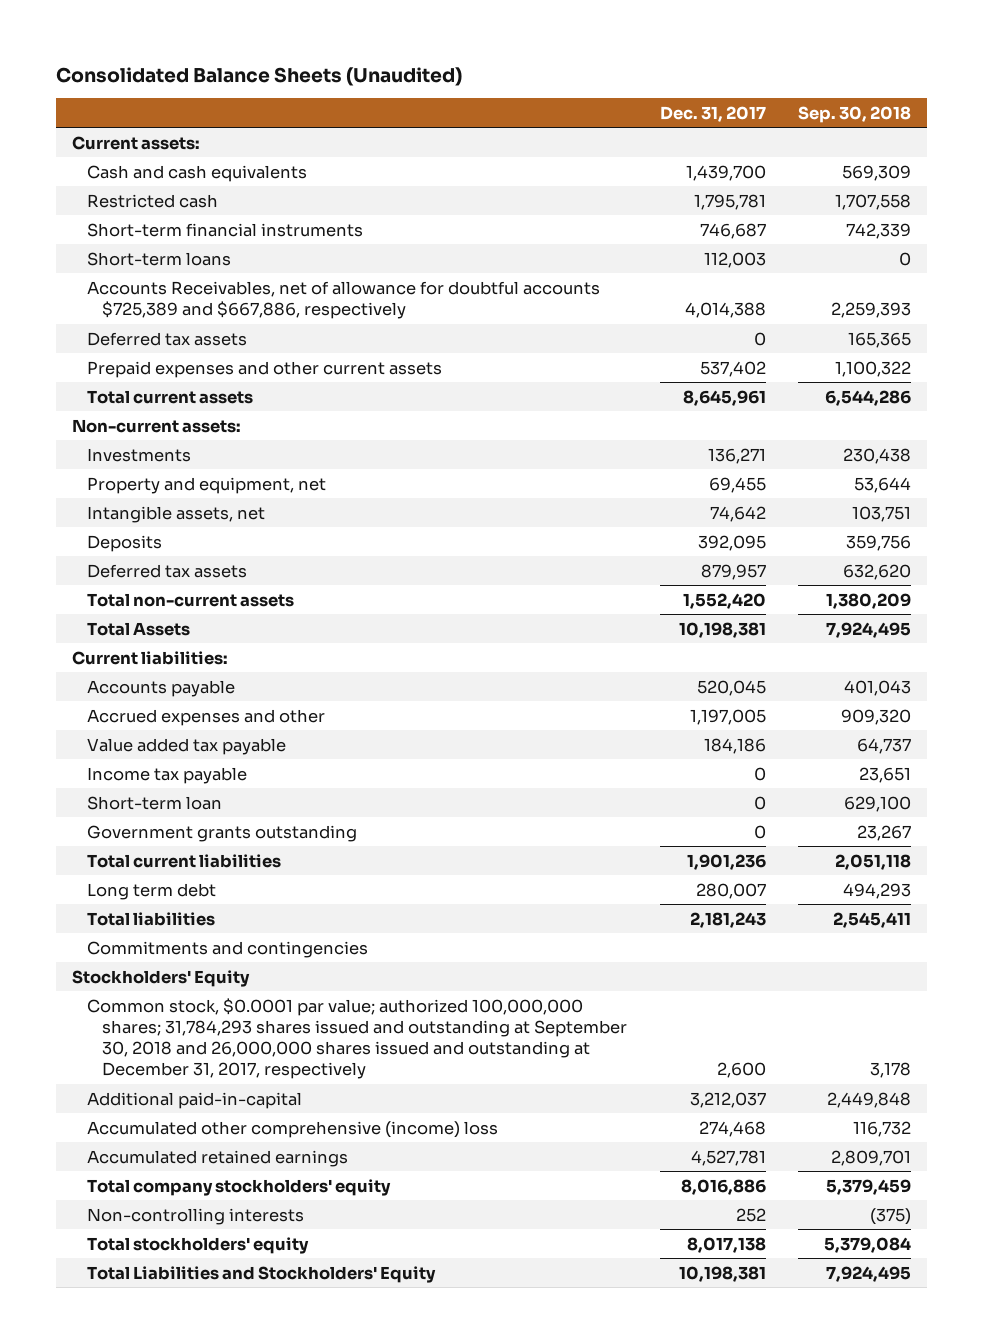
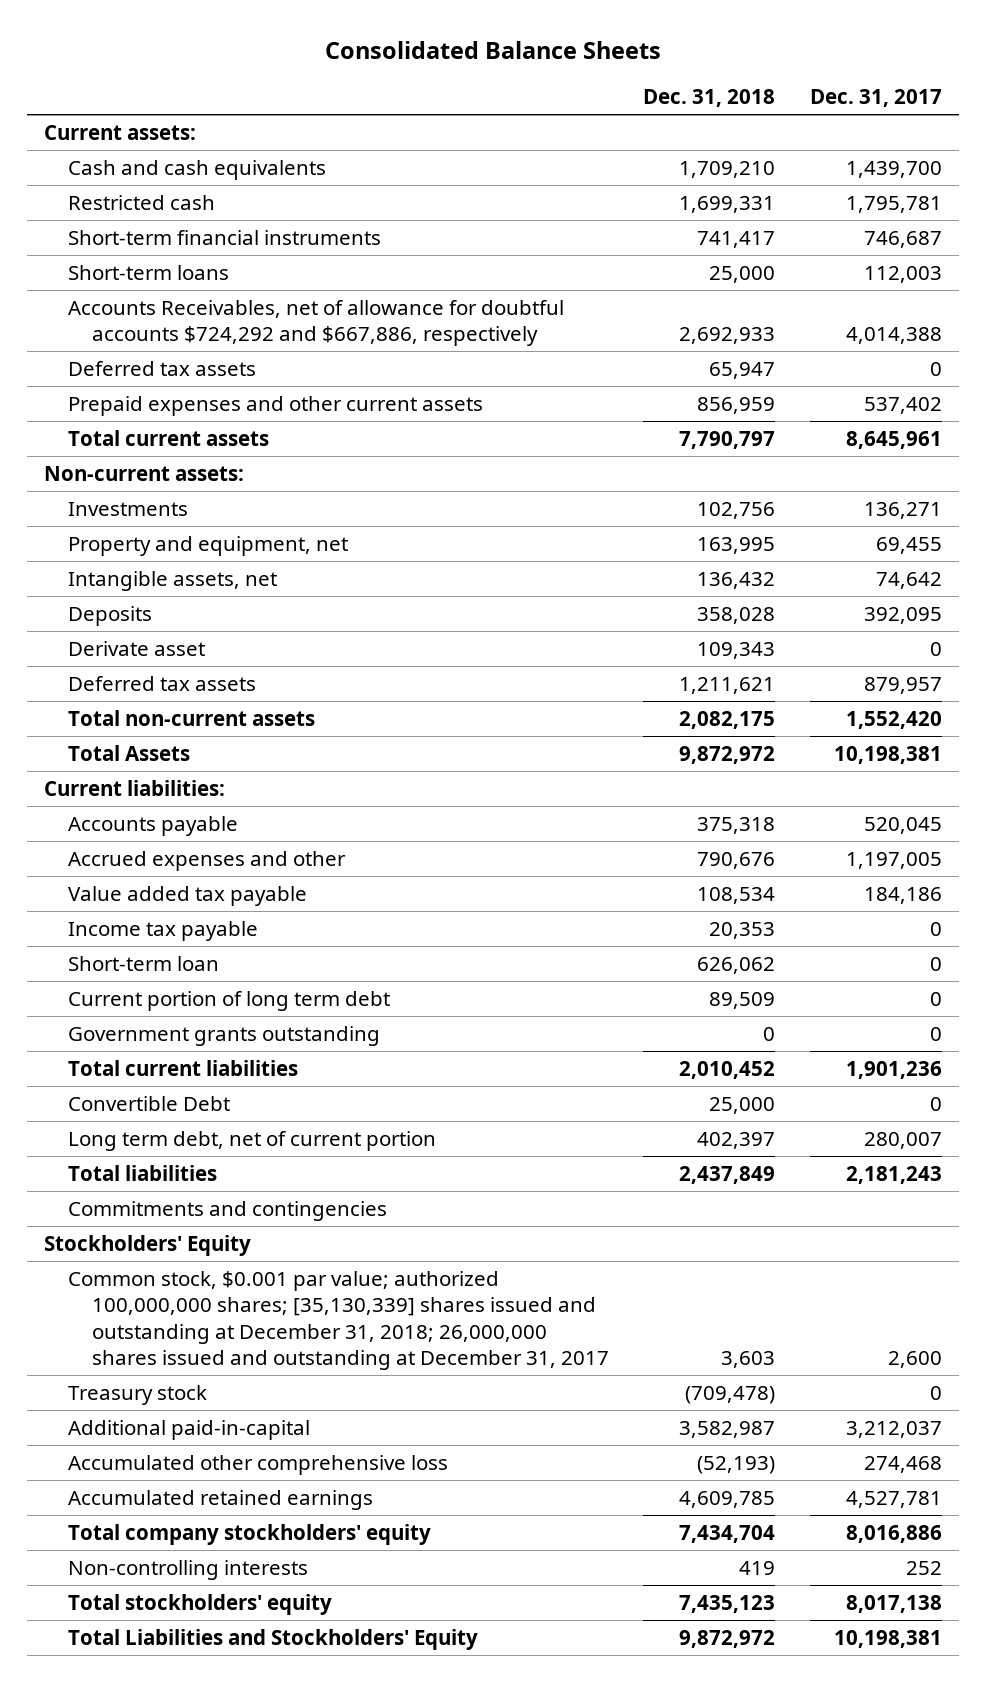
[55,66,462,86] Consolidated Balance Sheets (Unaudited) -> [325,40,662,59] Consolidated Balance Sheets
[797,105,911,123] Sep. 30, 2018 -> none
none -> [643,88,776,107] Dec. 31, 2018
[87,280,601,319] Accounts Receivables, net of allowance for doubtful accounts $725,389 and $667,886, respectively -> [68,299,565,347] Accounts Receivables, net of allowance for doubtful accounts $724,292 and $667,886, respectively
none -> [68,640,206,656] Derivate asset
none -> [68,990,391,1011] Current portion of long term debt
none -> [68,1095,231,1111] Convertible Debt
[87,882,217,900] Long term debt -> [68,1130,437,1151] Long term debt, net of current portion
[87,997,628,1080] Common stock, $0.0001 par value; authorized 100,000,000 shares; 31,784,293 shares issued and outstanding at September 30, 2018 and 26,000,000 shares issued and outstanding at December 31, 2017, respectively -> [68,1270,609,1370] Common stock, $0.001 par value; authorized 100,000,000 shares; [35,130,339] shares issued and outstanding at December 31, 2018; 26,000,000 shares issued and outstanding at December 31, 2017
none -> [68,1384,208,1405] Treasury stock
[87,1120,499,1138] Accumulated other comprehensive (income) loss -> [68,1454,449,1475] Accumulated other comprehensive loss

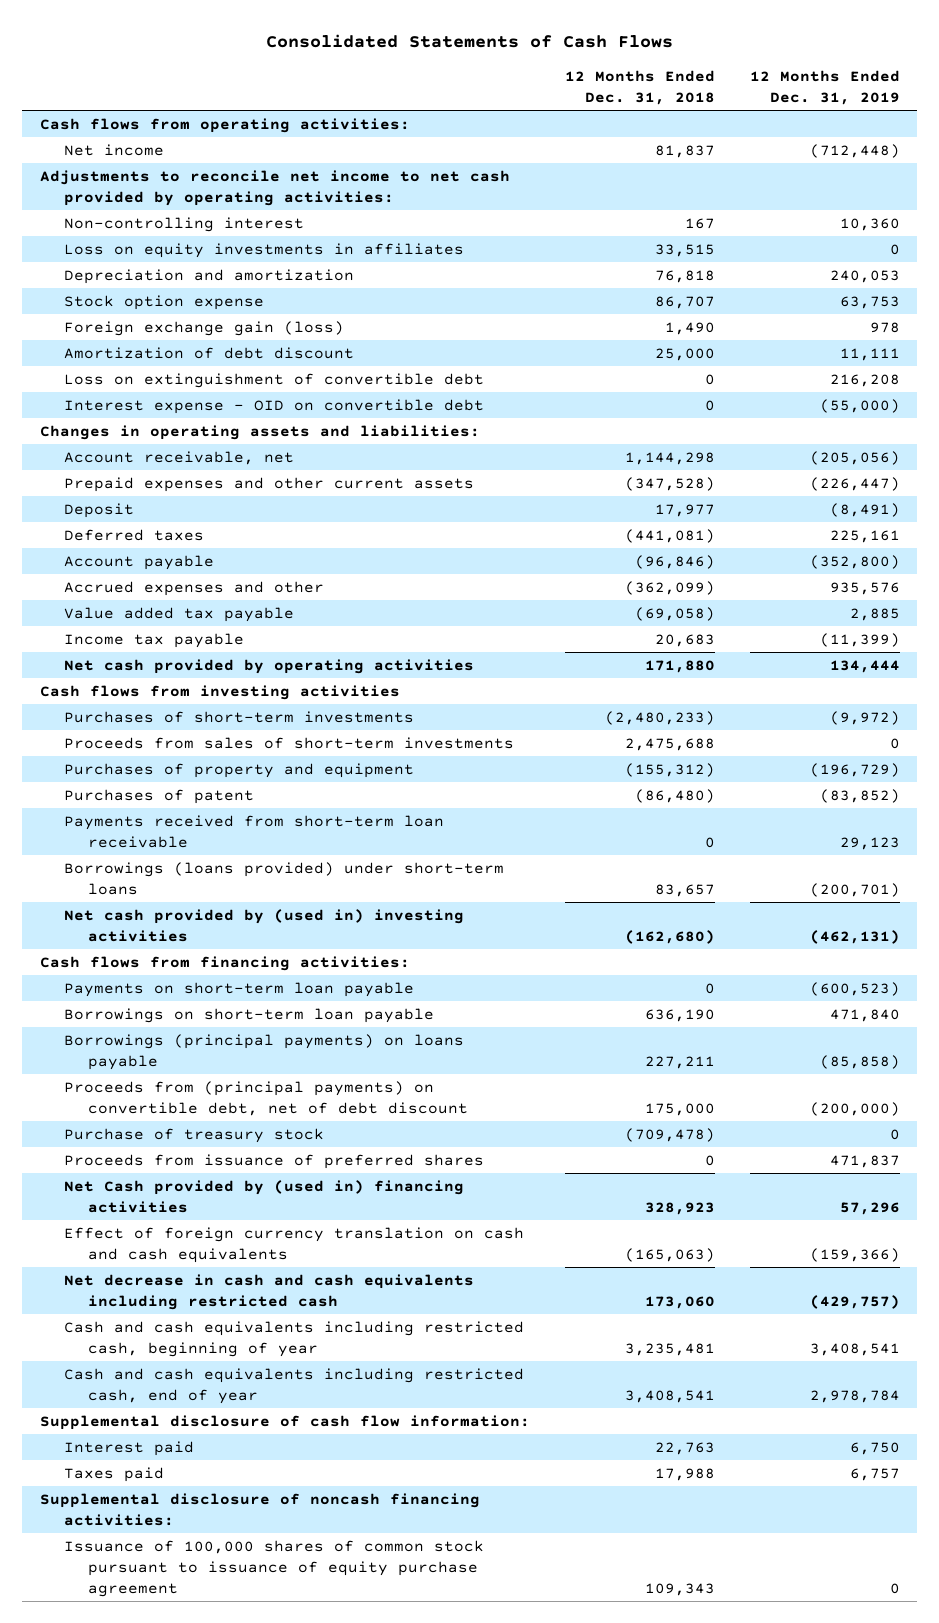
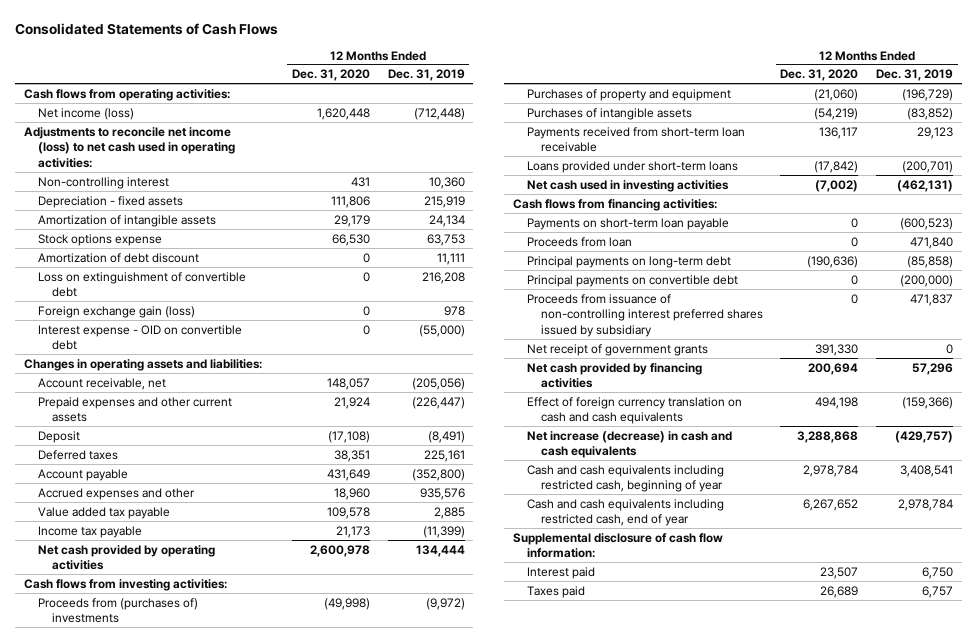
[564,70,715,106] 12 Months Ended Dec. 31, 2018 -> none
none -> [291,69,370,82] Dec. 31, 2020
[63,143,164,156] Net income -> [38,107,135,120] Net income (loss)
[39,169,510,206] Adjustments to reconcile net income to net cash provided by operating activities: -> [23,126,236,168] Adjustments to reconcile net income (loss) to net cash used in operating activities:
[63,242,464,258] Loss on equity investments in affiliates -> none
[63,268,354,284] Depreciation and amortization -> none
none -> [38,195,184,208] Depreciation - fixed assets
none -> [38,214,217,227] Amortization of intangible assets
[63,294,264,310] Stock option expense -> [38,233,163,246] Stock options expense
[63,320,344,336] Foreign exchange gain (loss) -> [38,305,196,318] Foreign exchange gain (loss)
[63,736,514,749] Proceeds from sales of short-term investments -> none
[39,684,400,700] Cash flows from investing activities -> [23,578,227,591] Cash flows from investing activities:
[63,710,414,723] Purchases of short-term investments -> [38,597,199,624] Proceeds from (purchases of) investments
[63,788,254,804] Purchases of patent -> [526,107,692,120] Purchases of intangible assets
[63,861,504,895] Borrowings (loans provided) under short-term loans -> [526,160,738,173] Loans provided under short-term loans
[63,908,464,942] Net cash provided by (used in) investing activities -> [526,179,729,192] Net cash used in investing activities
[63,1127,324,1143] Purchase of treasury stock -> none
[63,1007,434,1023] Borrowings on short-term loan payable -> [526,236,632,247] Proceeds from loan
[63,1033,464,1070] Borrowings (principal payments) on loans payable -> [526,255,731,268] Principal payments on long-term debt
[63,1080,469,1116] Proceeds from (principal payments) on convertible debt, net of debt discount -> [526,274,738,287] Principal payments on convertible debt
[63,1153,484,1169] Proceeds from issuance of preferred shares -> [526,293,763,337] Proceeds from issuance of non-controlling interest preferred shares issued by subsidiary
none -> [526,343,708,356] Net receipt of government grants
[63,1179,464,1213] Net Cash provided by (used in) financing activities -> [526,362,702,389] Net cash provided by financing activities
[63,1273,474,1310] Net decrease in cash and cash equivalents including restricted cash -> [526,430,732,459] Net increase (decrease) in cash and cash equivalents
[39,1492,480,1526] Supplemental disclosure of noncash financing activities: -> none
[63,1539,484,1597] Issuance of 100,000 shares of common stock pursuant to issuance of equity purchase agreement -> none

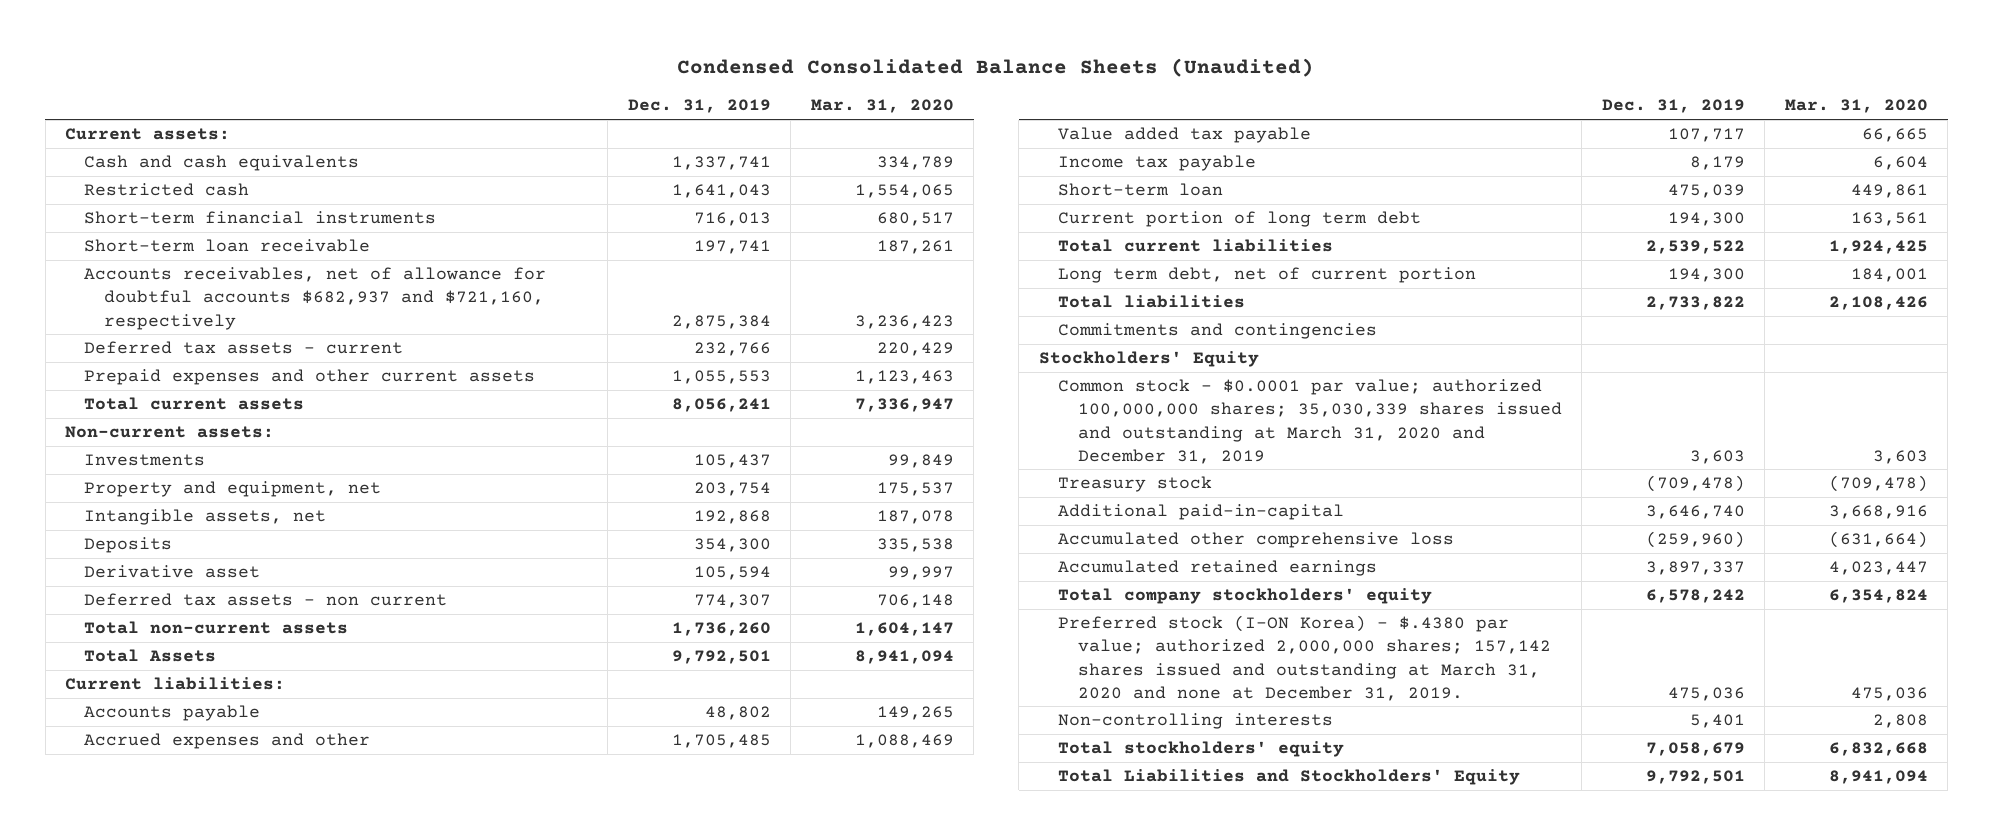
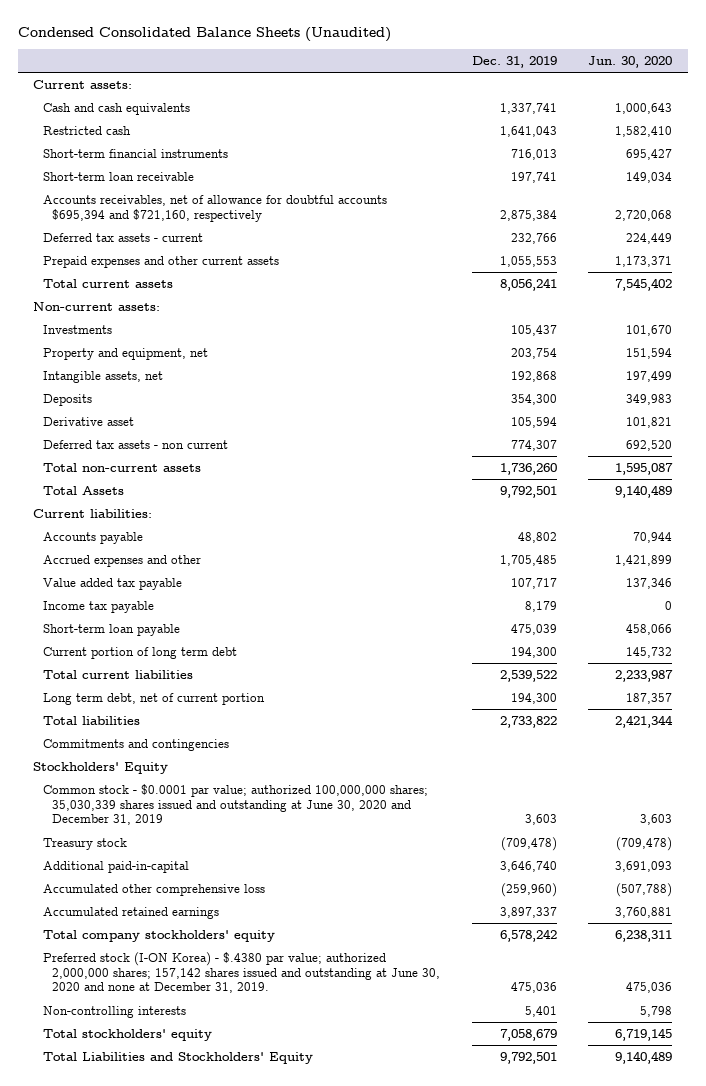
[810,99,954,114] Mar. 31, 2020 -> none
none -> [588,56,673,69] Jun. 30, 2020
[84,267,547,330] Accounts receivables, net of allowance for doubtful accounts $682,937 and $721,160, respectively -> [42,194,387,222] Accounts receivables, net of allowance for doubtful accounts $695,394 and $721,160, respectively
[1058,183,1224,197] Short-term loan -> [42,623,180,636] Short-term loan payable
[1058,379,1562,464] Common stock - $0.0001 par value; authorized 100,000,000 shares; 35,030,339 shares issued and outstanding at March 31, 2020 and December 31, 2019 -> [42,783,428,826] Common stock - $0.0001 par value; authorized 100,000,000 shares; 35,030,339 shares issued and outstanding at June 30, 2020 and December 31, 2019
[1058,615,1551,701] Preferred stock (I-ON Korea) - $.4380 par value; authorized 2,000,000 shares; 157,142 shares issued and outstanding at March 31, 2020 and none at December 31, 2019. -> [42,951,441,994] Preferred stock (I-ON Korea) - $.4380 par value; authorized 2,000,000 shares; 157,142 shares issued and outstanding at June 30, 2020 and none at December 31, 2019.

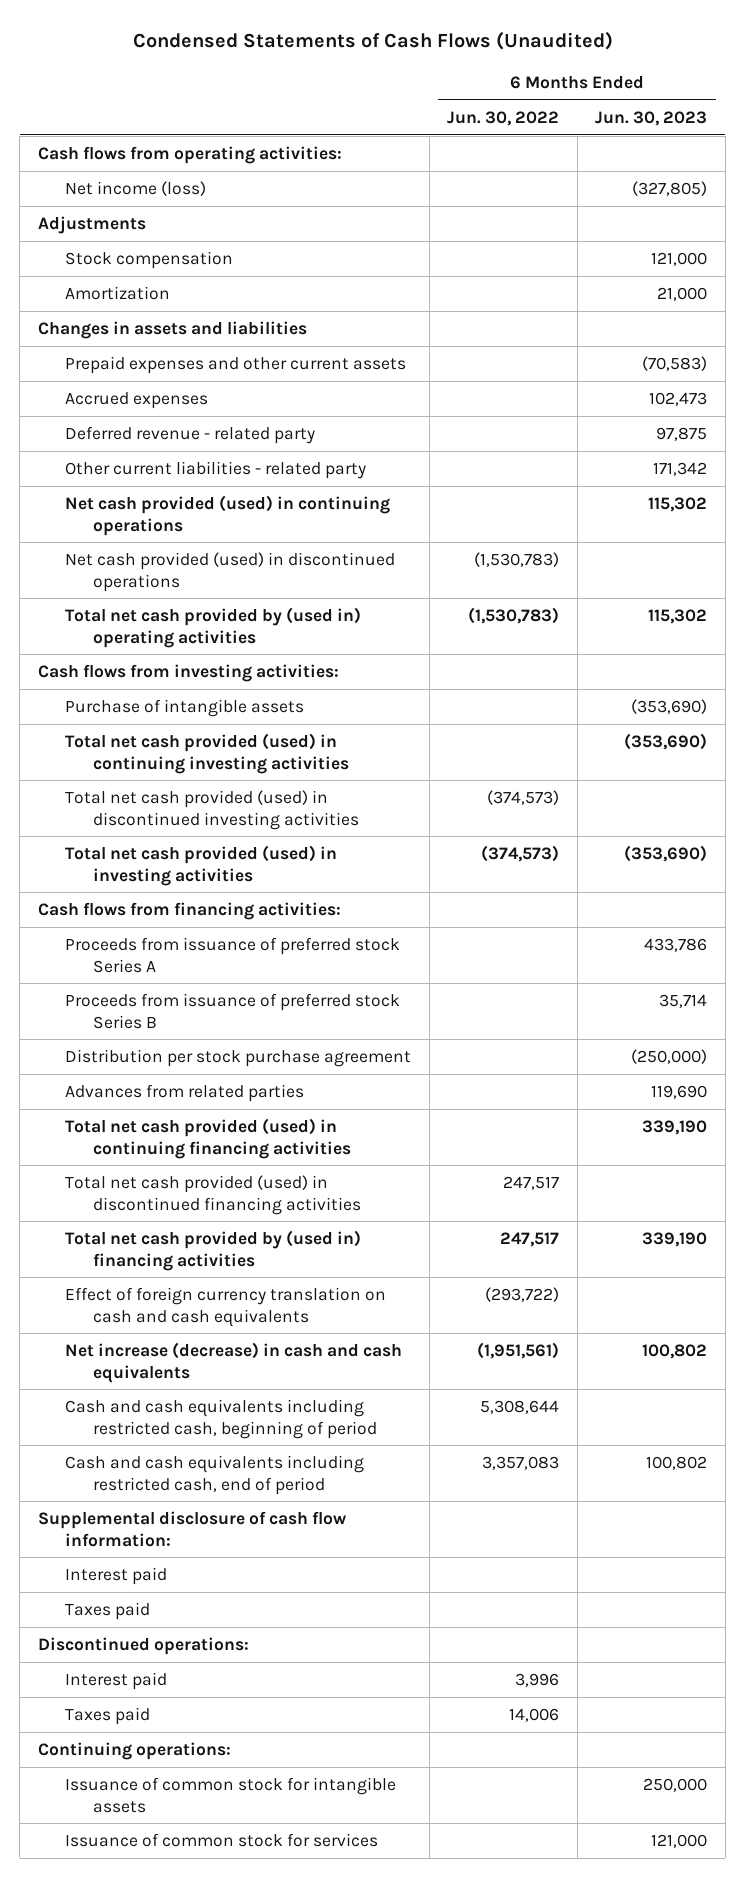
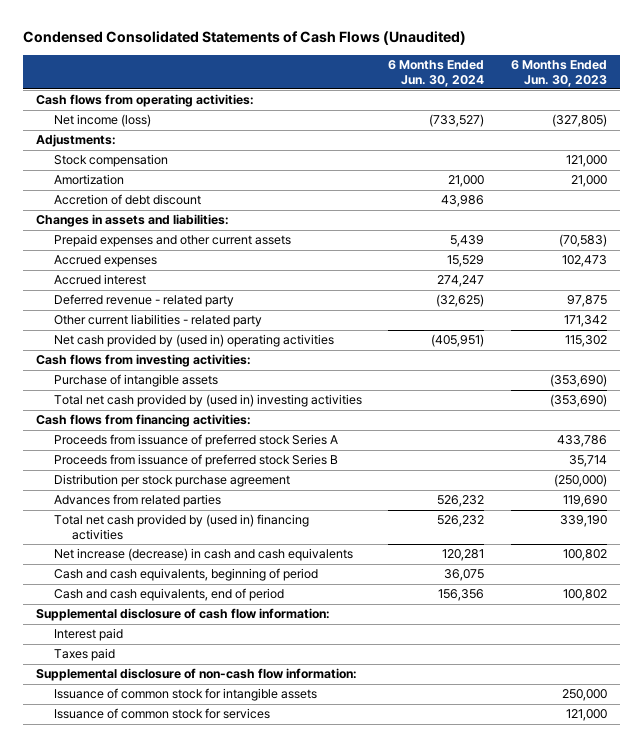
[132,31,613,51] Condensed Statements of Cash Flows (Unaudited) -> [22,31,466,46] Condensed Consolidated Statements of Cash Flows (Unaudited)
[447,110,560,126] Jun. 30, 2022 -> none
none -> [388,60,485,87] 6 Months Ended Jun. 30, 2024
[37,215,146,234] Adjustments -> [36,134,117,148] Adjustments:
none -> [53,194,201,206] Accretion of debt discount
[37,320,307,339] Changes in assets and liabilities -> [36,214,230,228] Changes in assets and liabilities:
none -> [53,274,146,286] Accrued interest
[65,494,391,536] Net cash provided (used) in continuing operations -> none
[65,551,396,592] Net cash provided (used) in discontinued operations -> none
[65,606,362,648] Total net cash provided by (used in) operating activities -> [53,334,334,348] Net cash provided by (used in) operating activities
[65,732,350,774] Total net cash provided (used) in continuing investing activities -> none
[65,789,360,830] Total net cash provided (used) in discontinued investing activities -> none
[65,844,338,886] Total net cash provided (used) in investing activities -> [53,394,362,408] Total net cash provided by (used in) investing activities
[65,1117,352,1159] Total net cash provided (used) in continuing financing activities -> none
[65,1174,362,1215] Total net cash provided (used) in discontinued financing activities -> none
[65,1286,387,1327] Effect of foreign currency translation on cash and cash equivalents -> none
[65,1398,378,1439] Cash and cash equivalents including restricted cash, beginning of period -> [53,568,318,582] Cash and cash equivalents, beginning of period
[65,1454,365,1495] Cash and cash equivalents including restricted cash, end of period -> [53,588,284,602] Cash and cash equivalents, end of period
[37,1636,249,1655] Discontinued operations: -> none
[65,1671,168,1690] Interest paid -> none
[65,1706,151,1725] Taxes paid -> none
[37,1741,231,1760] Continuing operations: -> none
none -> [36,668,358,682] Supplemental disclosure of non-cash flow information:

